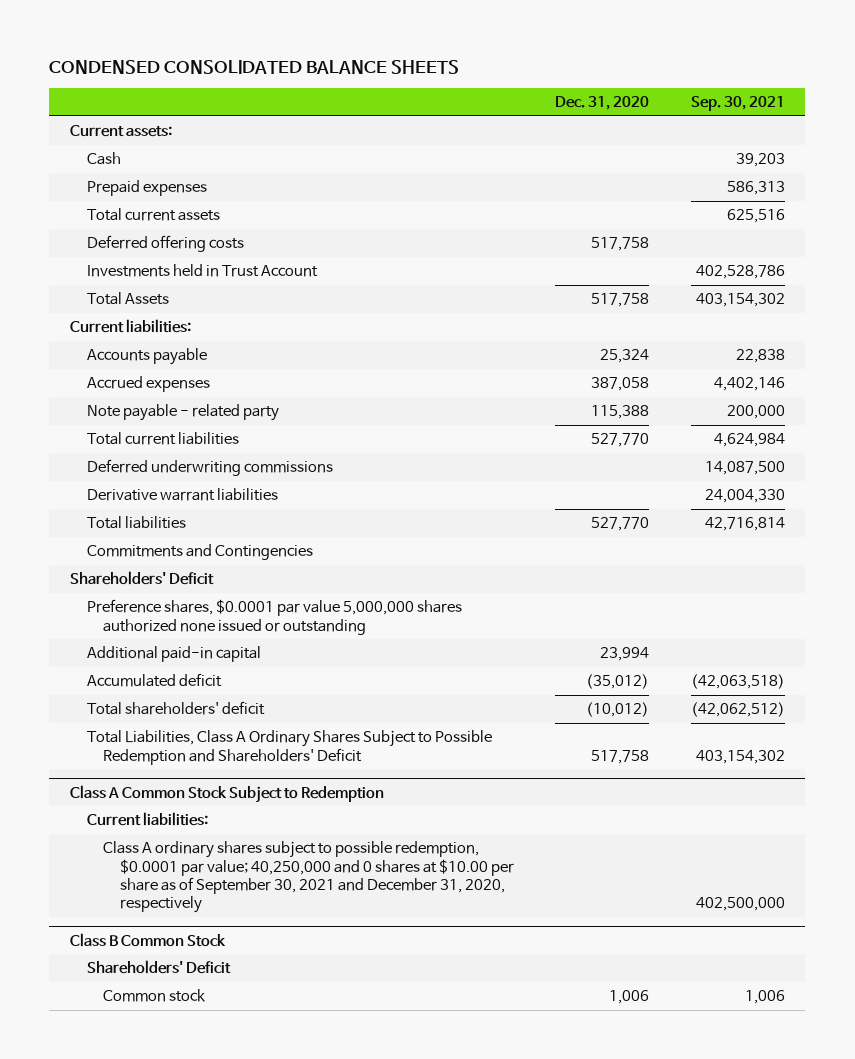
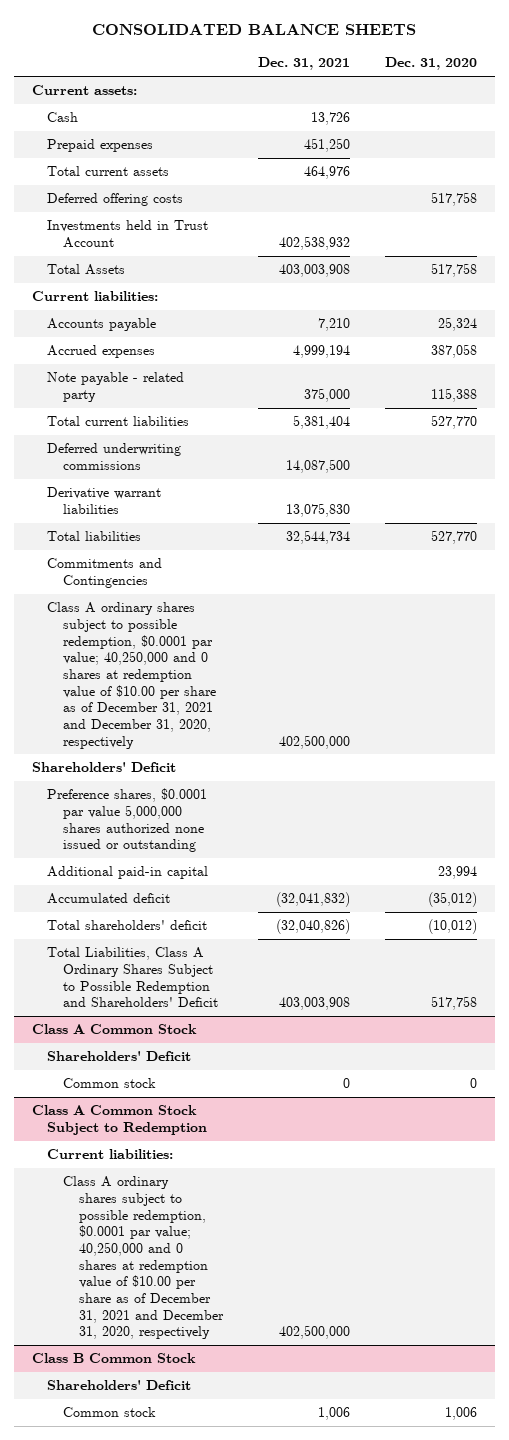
[49,59,460,74] CONDENSED CONSOLIDATED BALANCE SHEETS -> [92,24,417,36] CONSOLIDATED BALANCE SHEETS
[690,96,785,112] Sep. 30, 2021 -> none
none -> [258,57,351,71] Dec. 31, 2021
none -> [47,602,217,749] Class A ordinary shares subject to possible redemption, $0.0001 par value; 40,250,000 and 0 shares at redemption value of $10.00 per share as of December 31, 2021 and December 31, 2020, respectively
none -> [31,1024,197,1035] Class A Common Stock
none -> [47,1051,192,1062] Shareholders' Deficit
none -> [63,1078,157,1089] Common stock
[103,841,514,914] Class A ordinary shares subject to possible redemption, $0.0001 par value; 40,250,000 and 0 shares at $10.00 per share as of September 30, 2021 and December 31, 2020, respectively -> [63,1176,225,1340] Class A ordinary shares subject to possible redemption, $0.0001 par value; 40,250,000 and 0 shares at redemption value of $10.00 per share as of December 31, 2021 and December 31, 2020, respectively

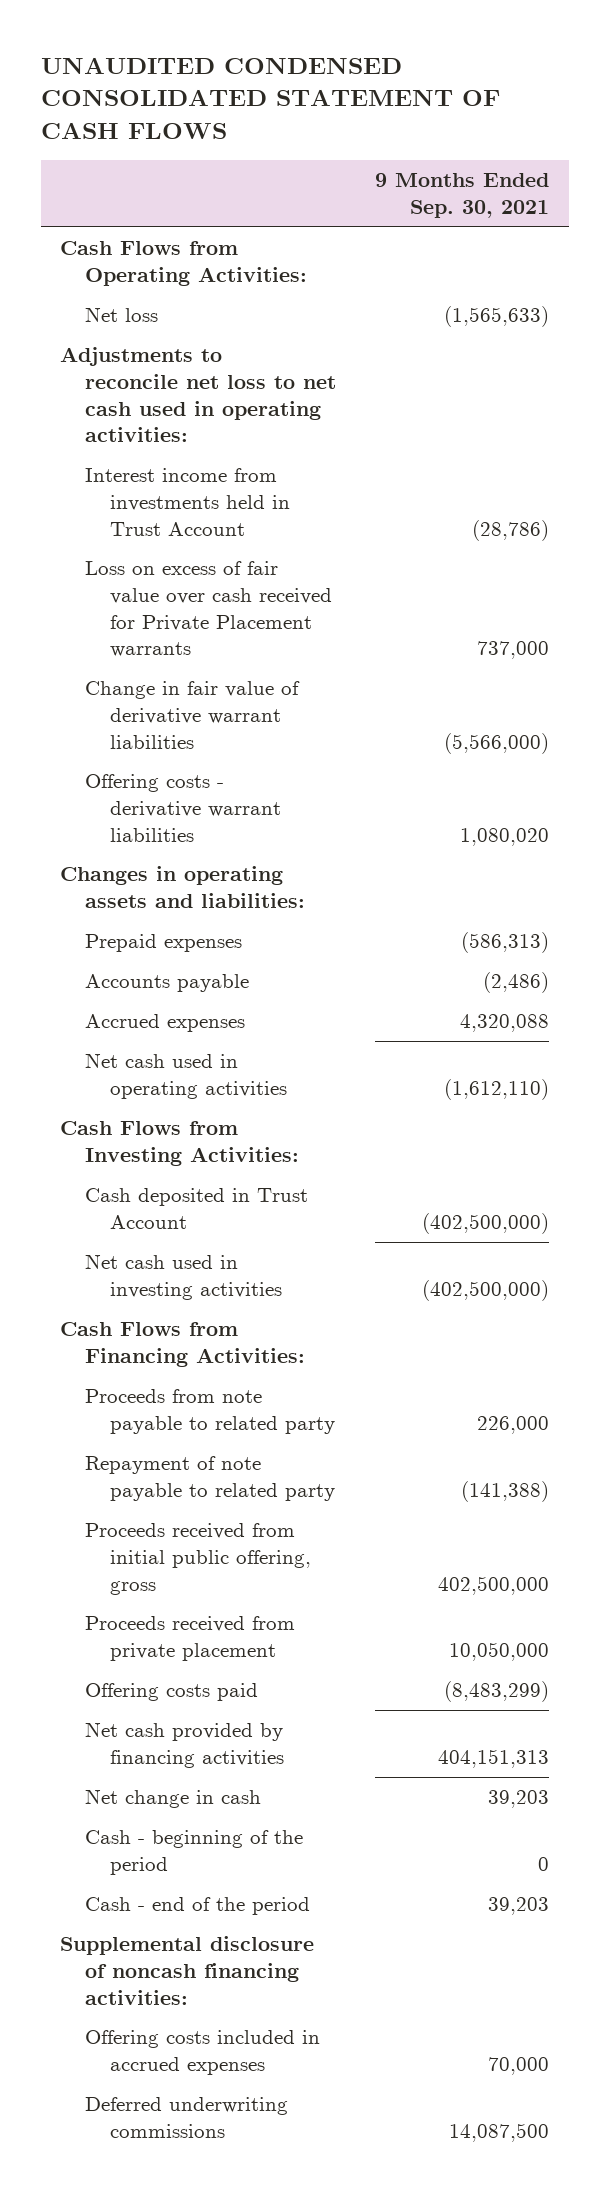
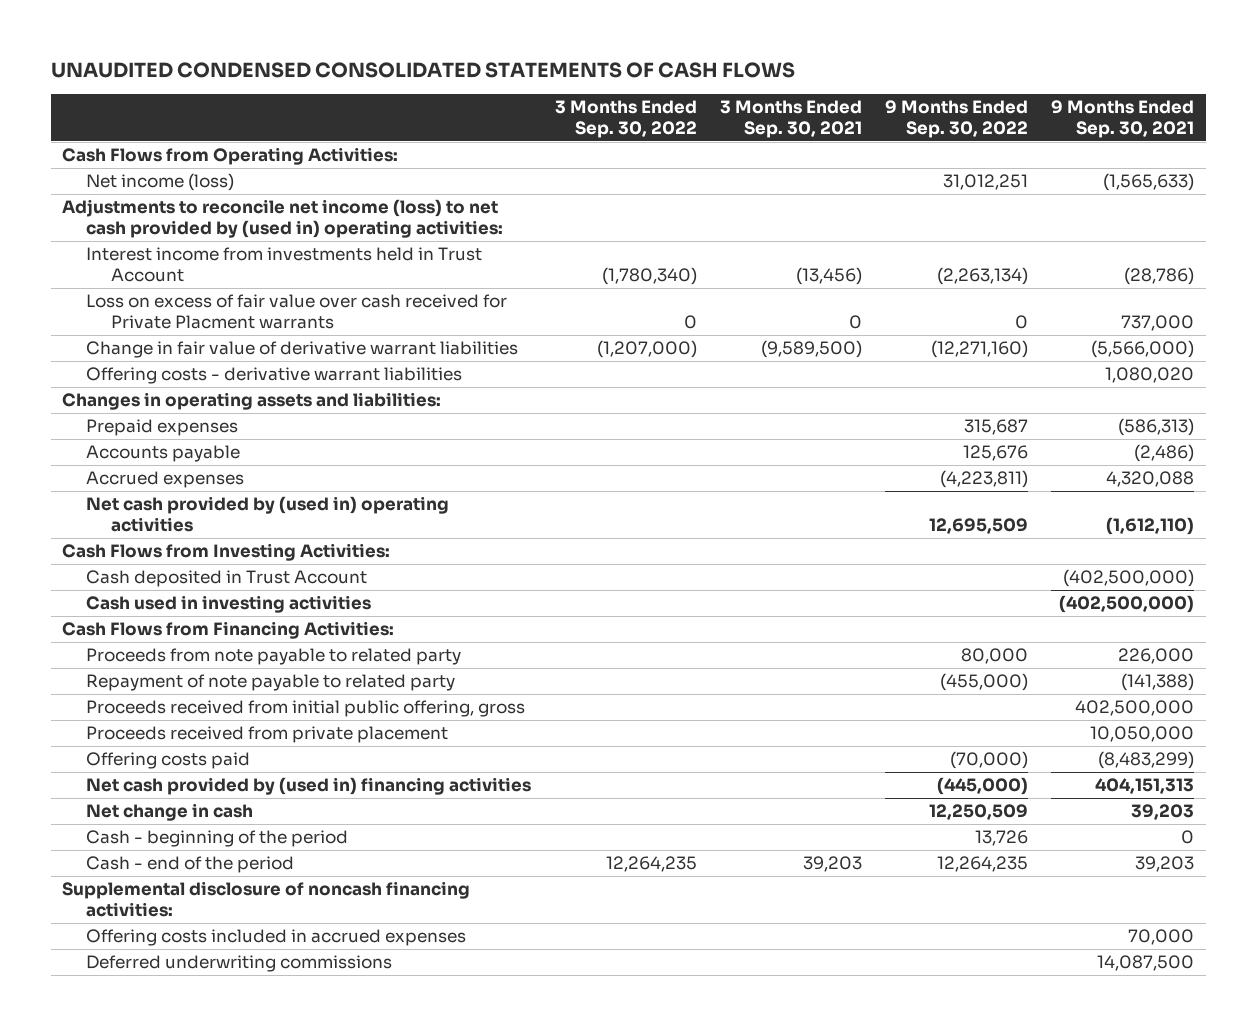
[40,56,500,139] UNAUDITED CONDENSED CONSOLIDATED STATEMENT OF CASH FLOWS -> [50,61,795,78] UNAUDITED CONDENSED CONSOLIDATED STATEMENTS OF CASH FLOWS
none -> [554,99,697,139] 3 Months Ended Sep. 30, 2022
none -> [719,99,862,139] 3 Months Ended Sep. 30, 2021
none -> [885,99,1029,139] 9 Months Ended Sep. 30, 2022
[85,307,159,323] Net loss -> [86,173,235,192] Net income (loss)
[60,347,337,443] Adjustments to reconcile net loss to net cash used in operating activities: -> [62,199,504,239] Adjustments to reconcile net income (loss) to net cash provided by (used in) operating activities:
[85,561,333,658] Loss on excess of fair value over cash received for Private Placement warrants -> [86,294,508,330] Loss on excess of fair value over cash received for Private Placment warrants
[85,1053,288,1099] Net cash used in operating activities -> [86,496,450,533] Net cash provided by (used in) operating activities
[85,1254,283,1300] Net cash used in investing activities -> [86,595,372,614] Cash used in investing activities
[85,1722,285,1768] Net cash provided by financing activities -> [86,777,532,796] Net cash provided by (used in) financing activities

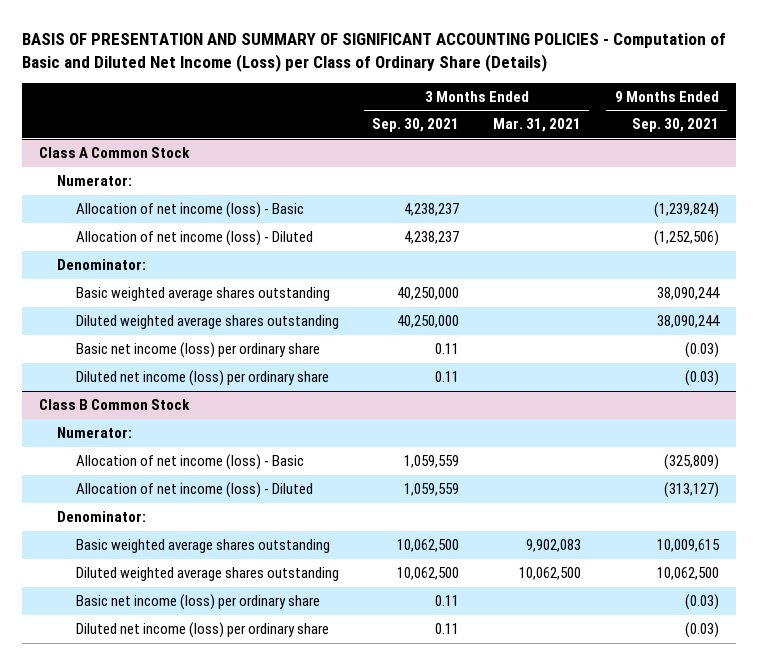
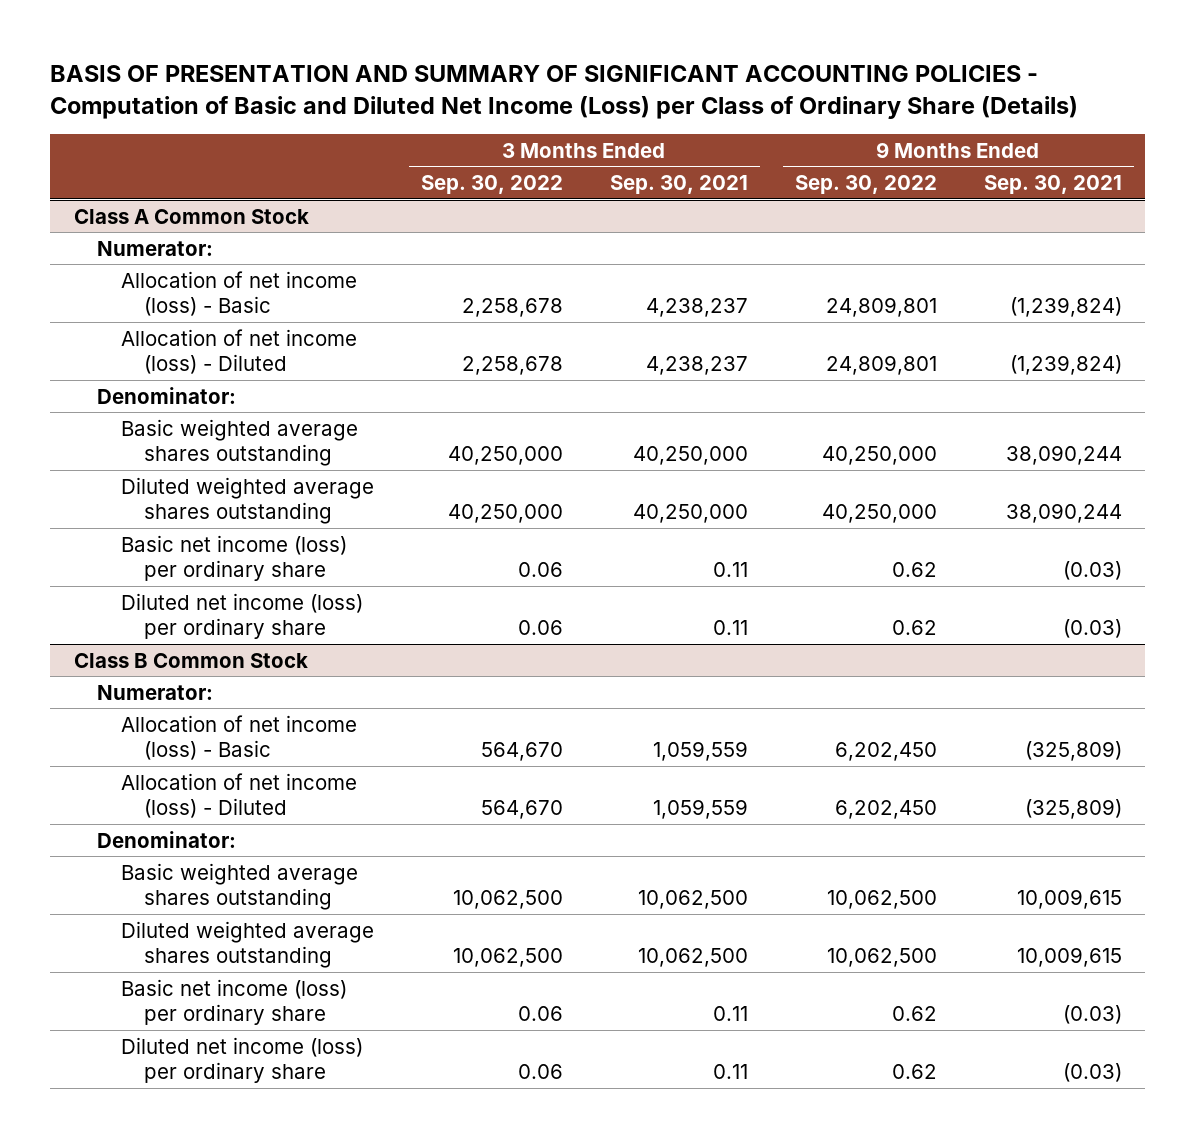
[493,118,582,133] Mar. 31, 2021 -> none
none -> [420,175,563,195] Sep. 30, 2022
none -> [794,175,937,195] Sep. 30, 2022
[653,230,719,247] (1,252,506) -> [1009,354,1122,375] (1,239,824)
[663,482,719,499] (313,127) -> [1024,798,1122,819] (325,809)
[656,567,719,581] 10,062,500 -> [1016,946,1122,967] 10,009,615

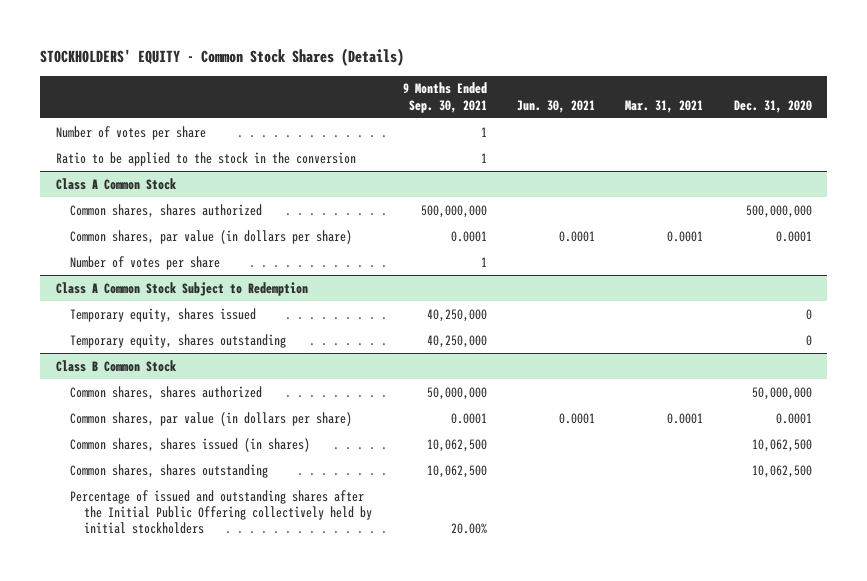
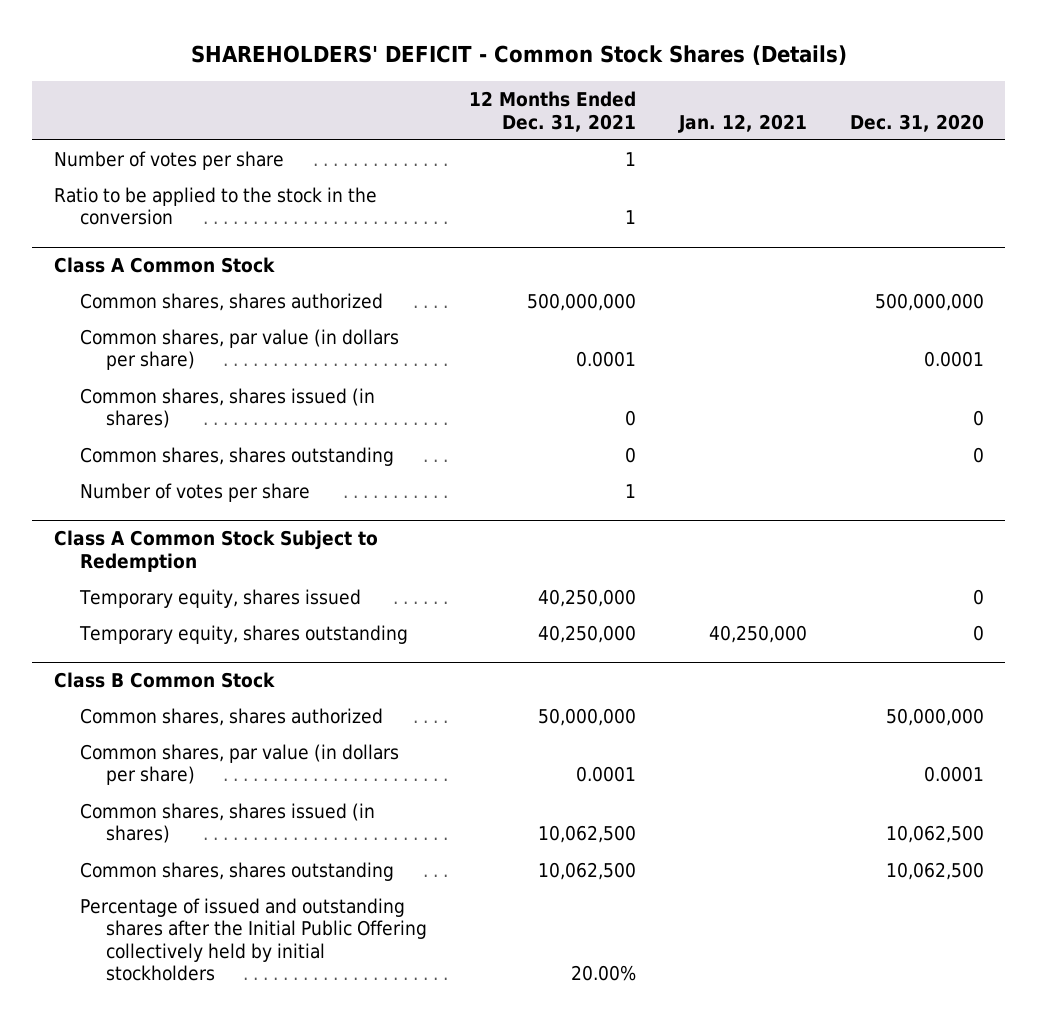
[40,47,405,66] STOCKHOLDERS' EQUITY - Common Stock Shares (Details) -> [190,45,847,66] SHAREHOLDERS' DEFICIT - Common Stock Shares (Details)
[402,82,487,113] 9 Months Ended Sep. 30, 2021 -> none
[516,99,595,113] Jun. 30, 2021 -> none
[625,99,704,113] Mar. 31, 2021 -> none
none -> [469,91,637,132] 12 Months Ended Dec. 31, 2021
none -> [677,113,807,133] Jan. 12, 2021
none -> [79,388,375,429] Common shares, shares issued (in shares)
none -> [79,447,394,467] Common shares, shares outstanding

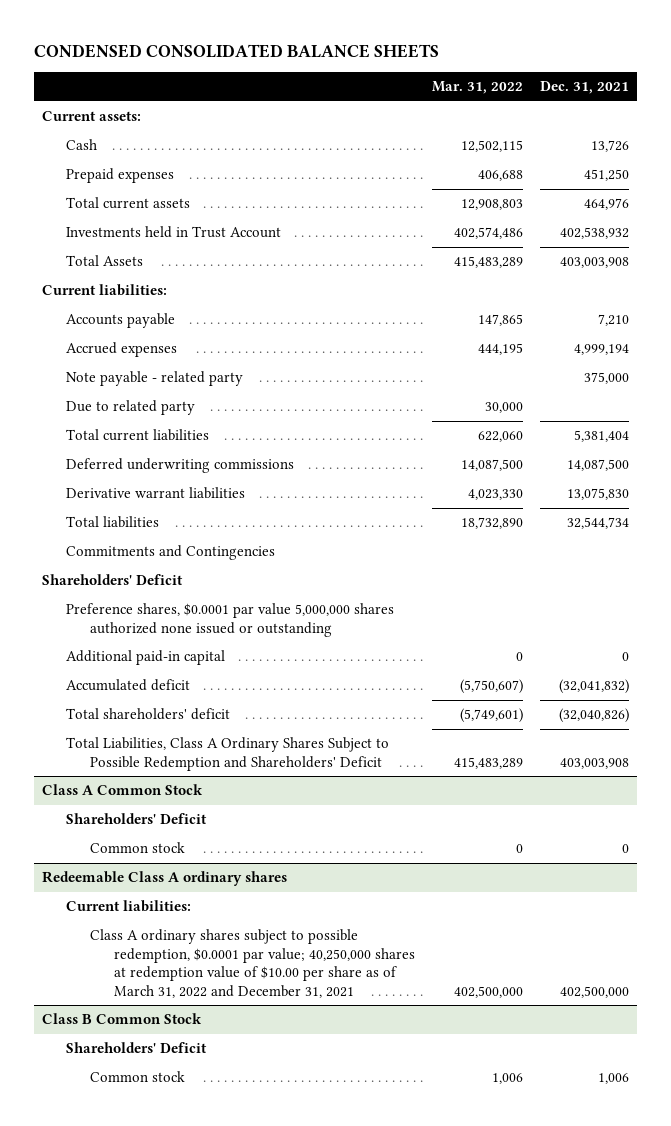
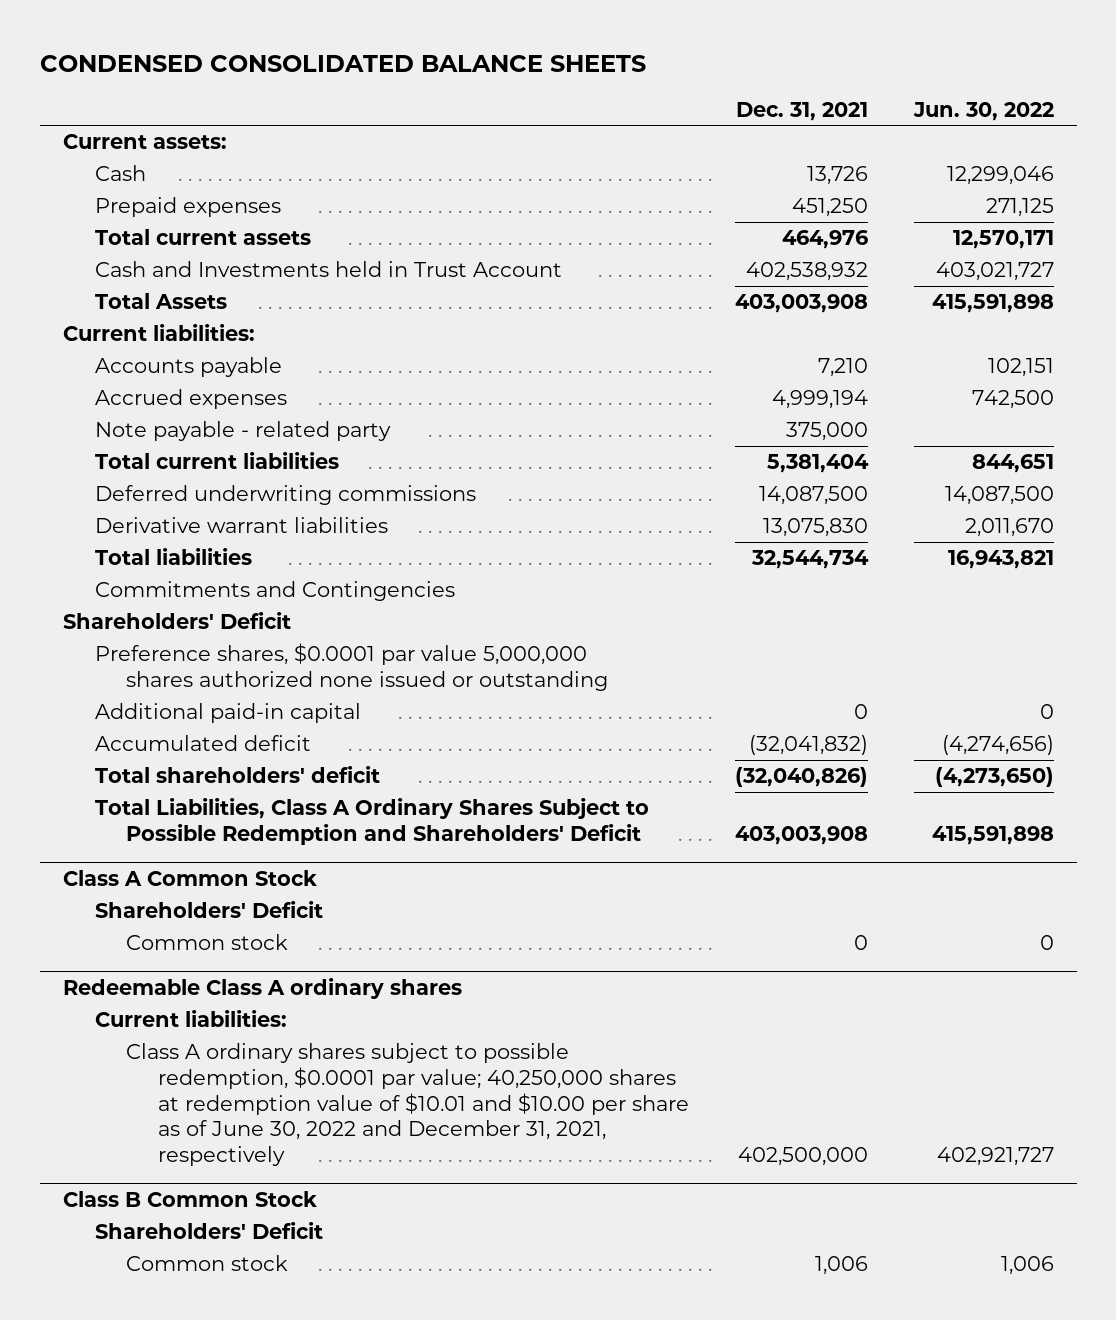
[431,81,523,95] Mar. 31, 2022 -> none
none -> [912,101,1054,121] Jun. 30, 2022
[66,226,282,239] Investments held in Trust Account -> [94,261,562,278] Cash and Investments held in Trust Account
[66,400,196,416] Due to related party -> none
[89,929,415,998] Class A ordinary shares subject to possible redemption, $0.0001 par value; 40,250,000 shares at redemption value of $10.00 per share as of March 31, 2022 and December 31, 2021 -> [126,1043,690,1166] Class A ordinary shares subject to possible redemption, $0.0001 par value; 40,250,000 shares at redemption value of $10.01 and $10.00 per share as of June 30, 2022 and December 31, 2021, respectively

